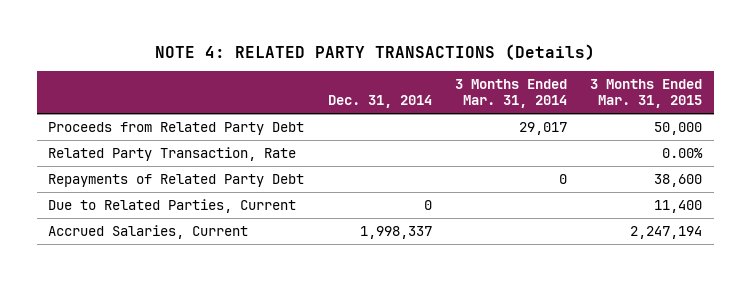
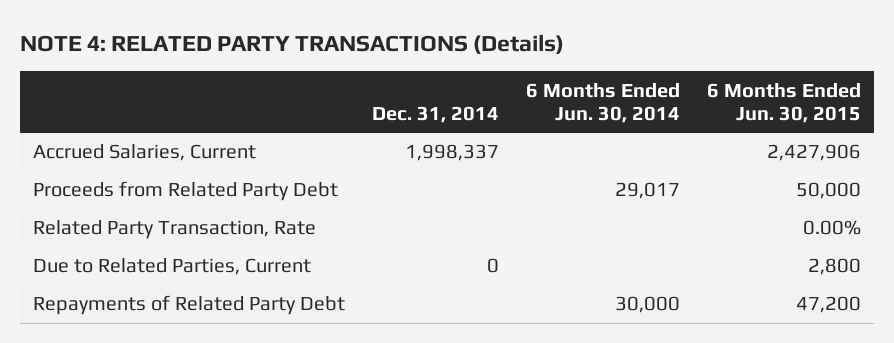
[454,78,567,109] 3 Months Ended Mar. 31, 2014 -> none
[590,78,703,109] 3 Months Ended Mar. 31, 2015 -> none
none -> [525,82,680,123] 6 Months Ended Jun. 30, 2014
none -> [706,82,861,123] 6 Months Ended Jun. 30, 2015
[48,224,249,239] Accrued Salaries, Current -> [33,144,257,162] Accrued Salaries, Current
[48,173,305,187] Repayments of Related Party Debt -> [33,295,346,316] Repayments of Related Party Debt

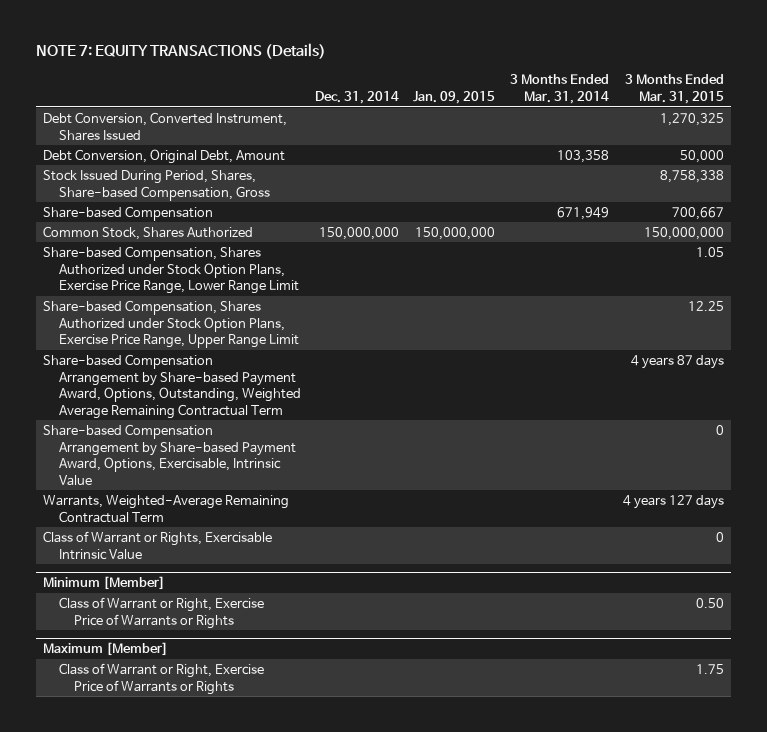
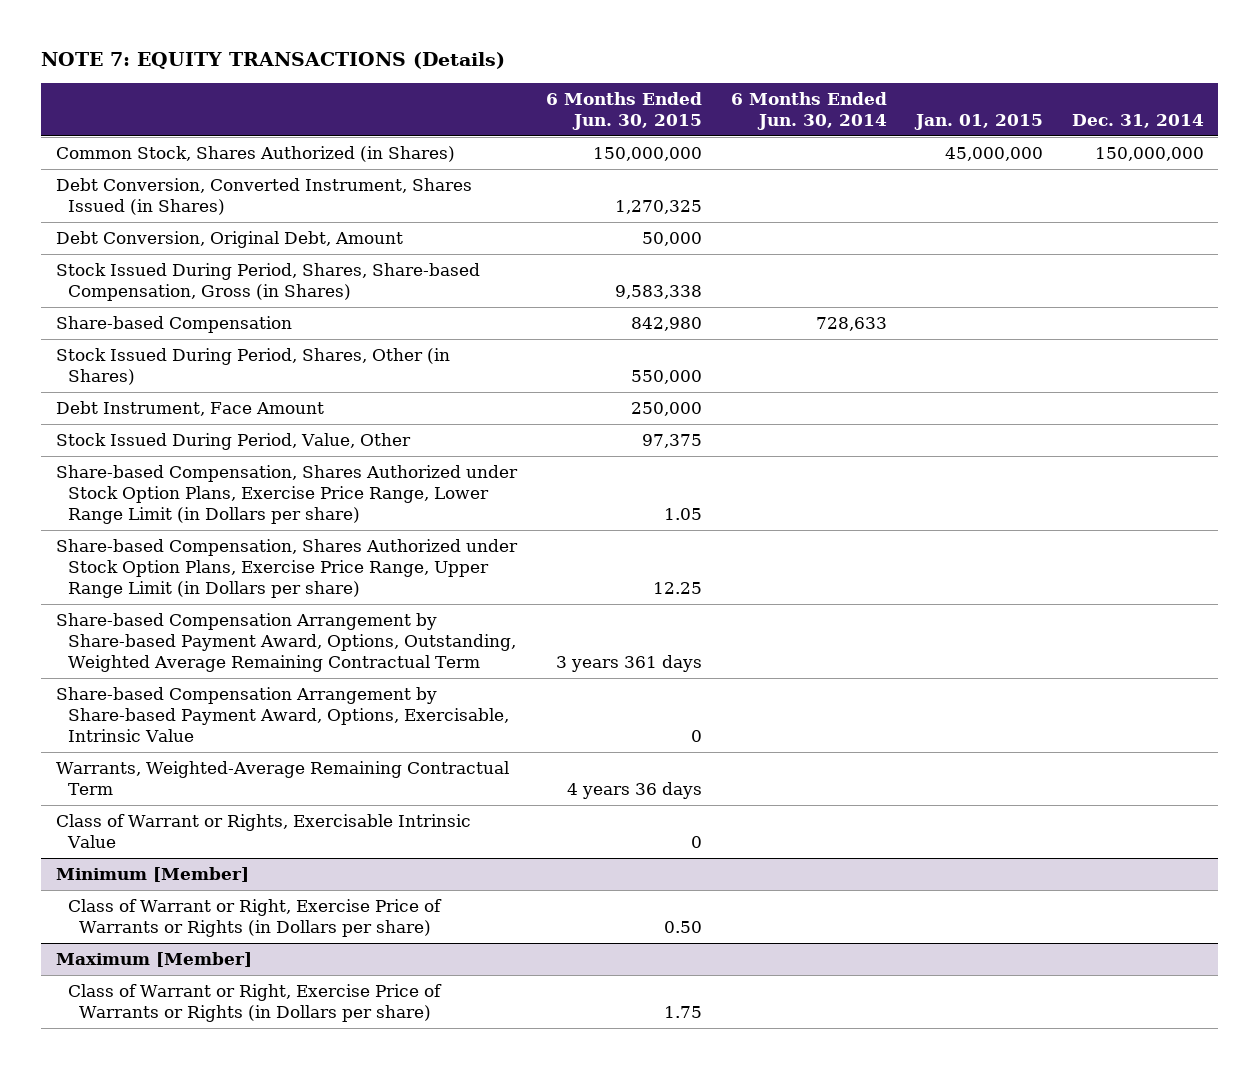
[413,91,496,105] Jan. 09, 2015 -> none
[509,74,609,105] 3 Months Ended Mar. 31, 2014 -> none
[624,74,724,105] 3 Months Ended Mar. 31, 2015 -> none
none -> [545,91,702,130] 6 Months Ended Jun. 30, 2015
none -> [730,91,887,130] 6 Months Ended Jun. 30, 2014
none -> [913,113,1043,130] Jan. 01, 2015
none -> [55,145,455,162] Common Stock, Shares Authorized (in Shares)
[43,111,288,141] Debt Conversion, Converted Instrument, Shares Issued -> [55,177,472,215] Debt Conversion, Converted Instrument, Shares Issued (in Shares)
[43,169,270,201] Stock Issued During Period, Shares, Share-based Compensation, Gross -> [55,262,480,301] Stock Issued During Period, Shares, Share-based Compensation, Gross (in Shares)
[43,225,254,240] Common Stock, Shares Authorized -> none
none -> [55,347,450,385] Stock Issued During Period, Shares, Other (in Shares)
none -> [55,400,324,416] Debt Instrument, Face Amount
none -> [55,432,411,450] Stock Issued During Period, Value, Other
[43,245,299,295] Share-based Compensation, Shares Authorized under Stock Option Plans, Exercise Price Range, Lower Range Limit -> [55,464,518,524] Share-based Compensation, Shares Authorized under Stock Option Plans, Exercise Price Range, Lower Range Limit (in Dollars per share)
[43,299,299,349] Share-based Compensation, Shares Authorized under Stock Option Plans, Exercise Price Range, Upper Range Limit -> [55,538,518,598] Share-based Compensation, Shares Authorized under Stock Option Plans, Exercise Price Range, Upper Range Limit (in Dollars per share)
[58,596,264,629] Class of Warrant or Right, Exercise Price of Warrants or Rights -> [67,898,442,937] Class of Warrant or Right, Exercise Price of Warrants or Rights (in Dollars per share)
[58,662,264,695] Class of Warrant or Right, Exercise Price of Warrants or Rights -> [67,983,442,1022] Class of Warrant or Right, Exercise Price of Warrants or Rights (in Dollars per share)

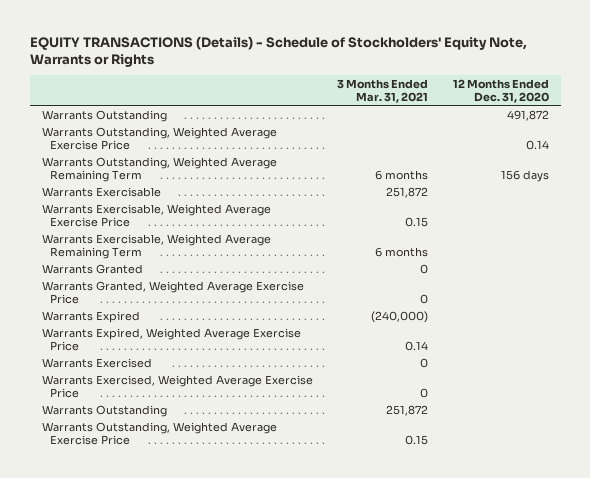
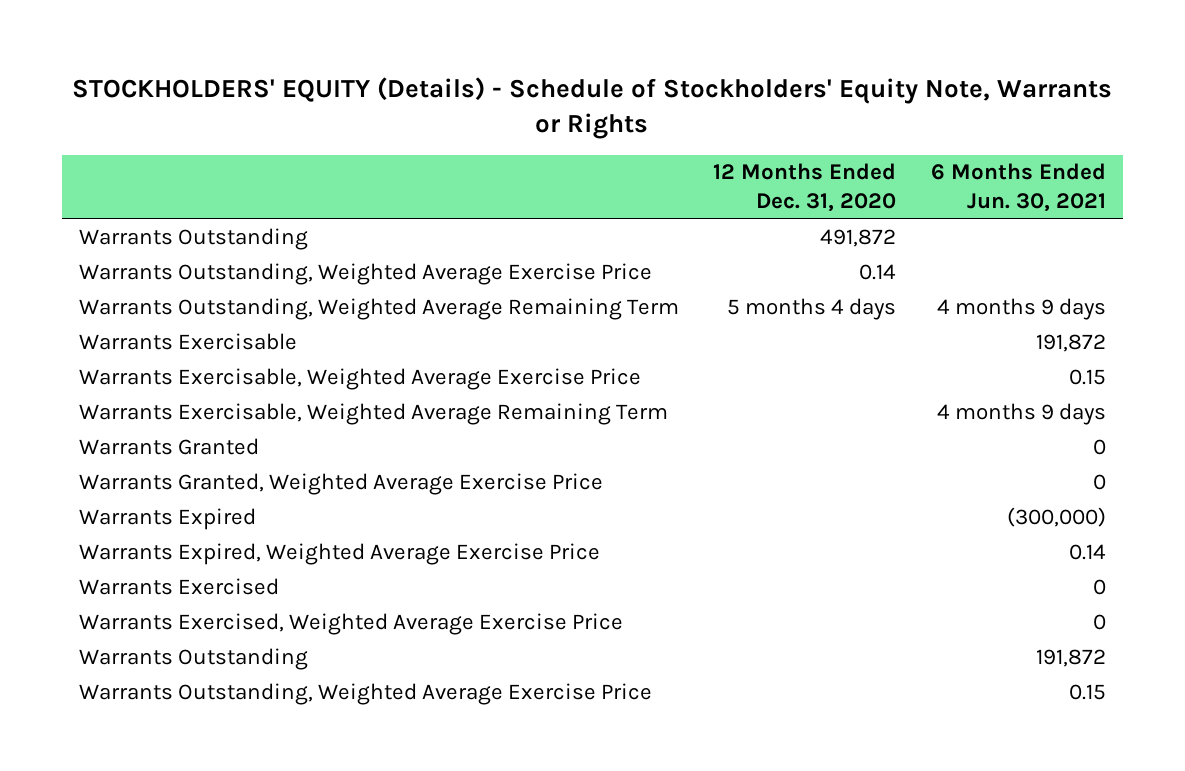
[29,35,527,68] EQUITY TRANSACTIONS (Details) - Schedule of Stockholders' Equity Note, Warrants or Rights -> [72,76,1113,140] STOCKHOLDERS' EQUITY (Details) - Schedule of Stockholders' Equity Note, Warrants or Rights
[337,78,429,103] 3 Months Ended Mar. 31, 2021 -> none
none -> [930,163,1106,212] 6 Months Ended Jun. 30, 2021
[500,169,549,182] 156 days -> [727,297,897,320] 5 months 4 days

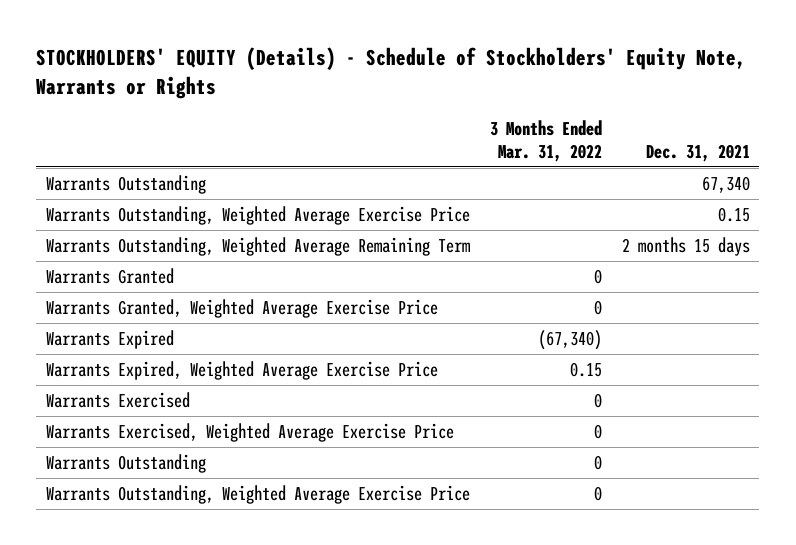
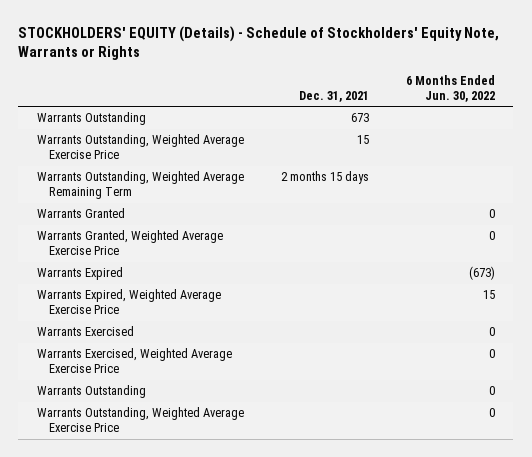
[489,119,602,163] 3 Months Ended Mar. 31, 2022 -> none
none -> [405,74,495,102] 6 Months Ended Jun. 30, 2022
[701,175,750,193] 67,340 -> [350,113,369,123] 673
[717,206,750,222] 0.15 -> [356,135,369,145] 15

